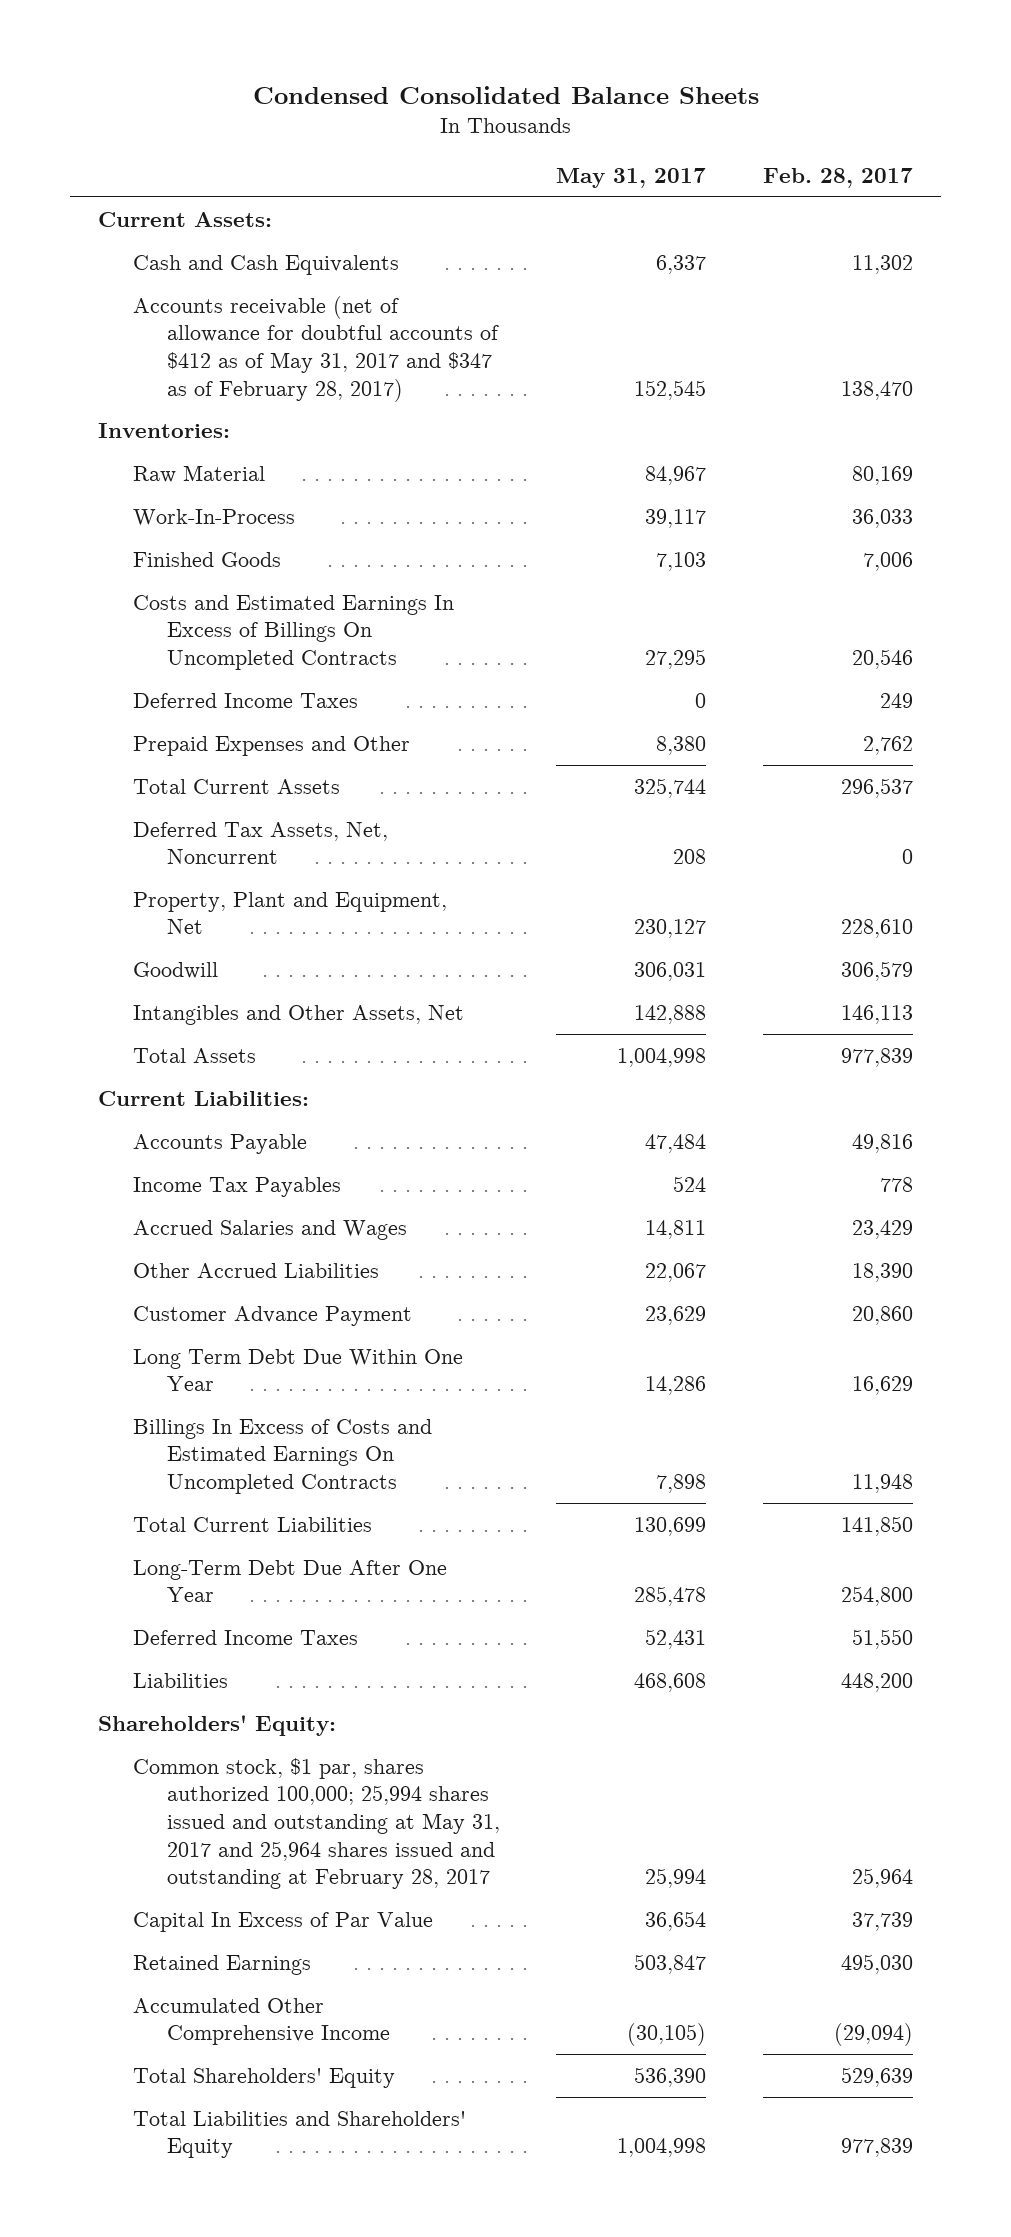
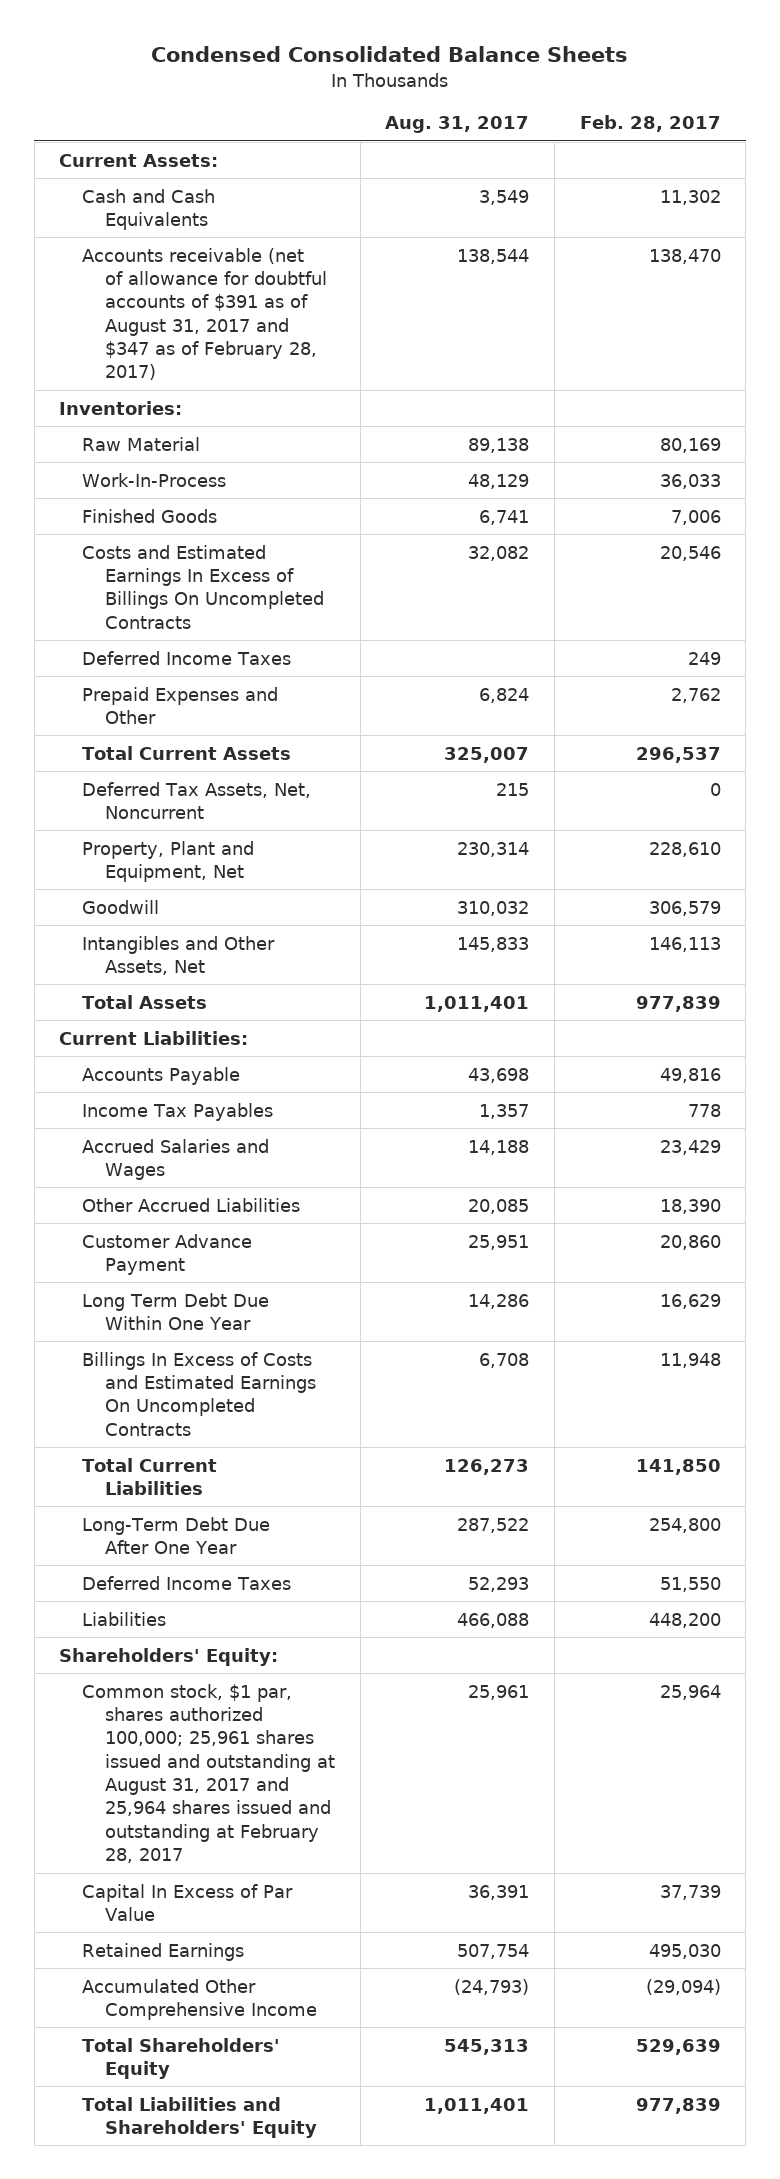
[556,167,707,188] May 31, 2017 -> none
none -> [385,116,530,134] Aug. 31, 2017
[132,295,499,402] Accounts receivable (net of allowance for doubtful accounts of $412 as of May 31, 2017 and $347 as of February 28, 2017) -> [82,247,328,381] Accounts receivable (net of allowance for doubtful accounts of $391 as of August 31, 2017 and $347 as of February 28, 2017)
[132,1757,500,1890] Common stock, $1 par, shares authorized 100,000; 25,994 shares issued and outstanding at May 31, 2017 and 25,964 shares issued and outstanding at February 28, 2017 -> [82,1683,336,1864] Common stock, $1 par, shares authorized 100,000; 25,961 shares issued and outstanding at August 31, 2017 and 25,964 shares issued and outstanding at February 28, 2017

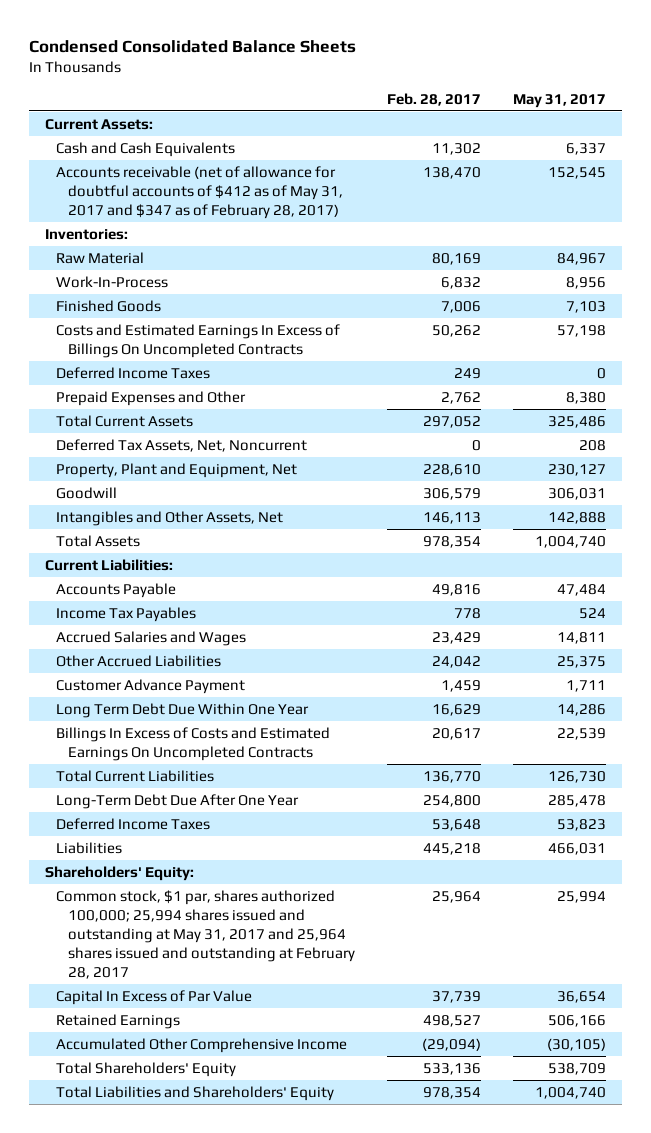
[385,116,530,134] Aug. 31, 2017 -> none
none -> [512,93,606,108] May 31, 2017
[82,247,328,381] Accounts receivable (net of allowance for doubtful accounts of $391 as of August 31, 2017 and $347 as of February 28, 2017) -> [56,165,344,219] Accounts receivable (net of allowance for doubtful accounts of $412 as of May 31, 2017 and $347 as of February 28, 2017)
[659,473,721,489] 36,033 -> [441,276,482,289] 6,832
[659,545,721,561] 20,546 -> [432,324,482,337] 50,262
[635,746,721,763] 296,537 -> [423,415,482,428] 297,052
[635,995,721,1012] 977,839 -> [423,535,482,548] 978,354
[659,1198,721,1214] 18,390 -> [432,655,482,668] 24,042
[659,1234,721,1250] 20,860 -> [441,679,482,692] 1,459
[659,1352,721,1368] 11,948 -> [432,727,482,740] 20,617
[635,1458,721,1475] 141,850 -> [423,770,482,783] 136,770
[659,1576,721,1592] 51,550 -> [432,818,482,831] 53,648
[648,1612,721,1628] 448,200 -> [423,842,482,855] 445,218
[82,1683,336,1864] Common stock, $1 par, shares authorized 100,000; 25,961 shares issued and outstanding at August 31, 2017 and 25,964 shares issued and outstanding at February 28, 2017 -> [56,889,356,980] Common stock, $1 par, shares authorized 100,000; 25,994 shares issued and outstanding at May 31, 2017 and 25,964 shares issued and outstanding at February 28, 2017
[648,1943,721,1959] 495,030 -> [423,1014,482,1027] 498,527
[635,2038,721,2055] 529,639 -> [423,1062,482,1075] 533,136
[635,2097,721,2114] 977,839 -> [423,1086,482,1099] 978,354

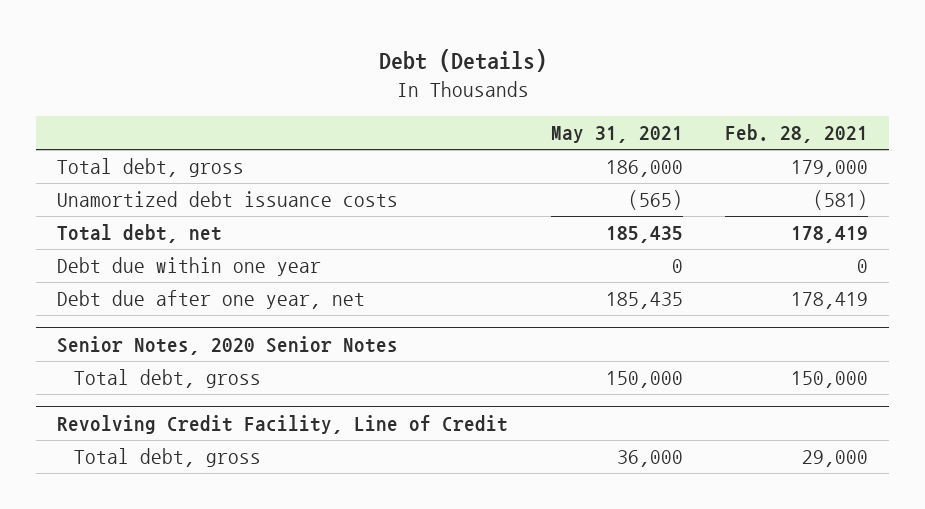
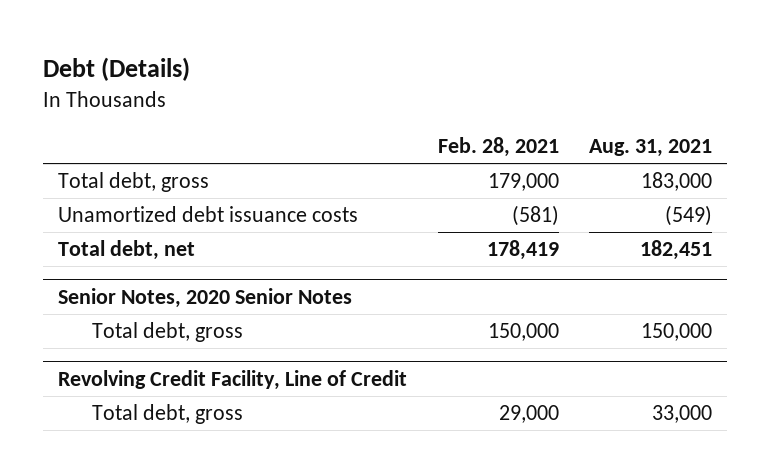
[550,126,683,144] May 31, 2021 -> none
none -> [588,139,712,158] Aug. 31, 2021
[57,257,322,277] Debt due within one year -> none
[57,290,366,310] Debt due after one year, net -> none

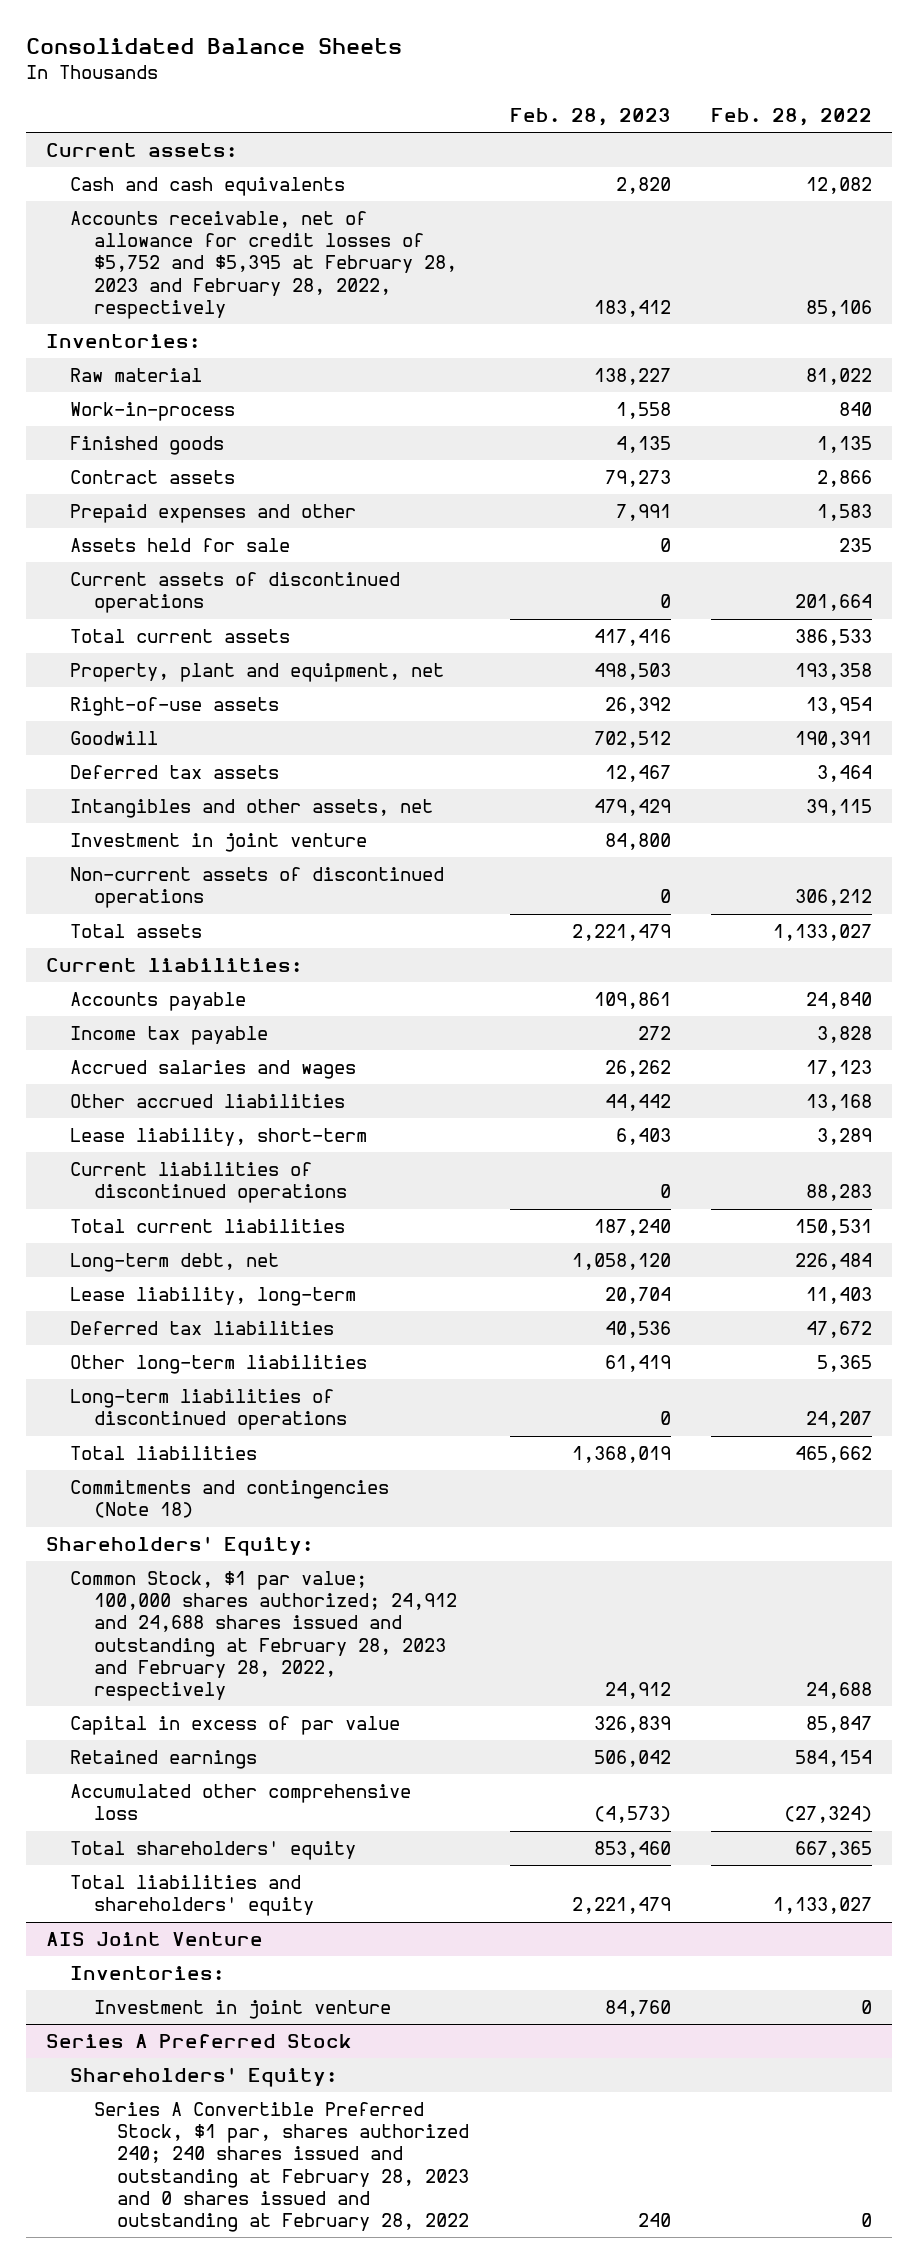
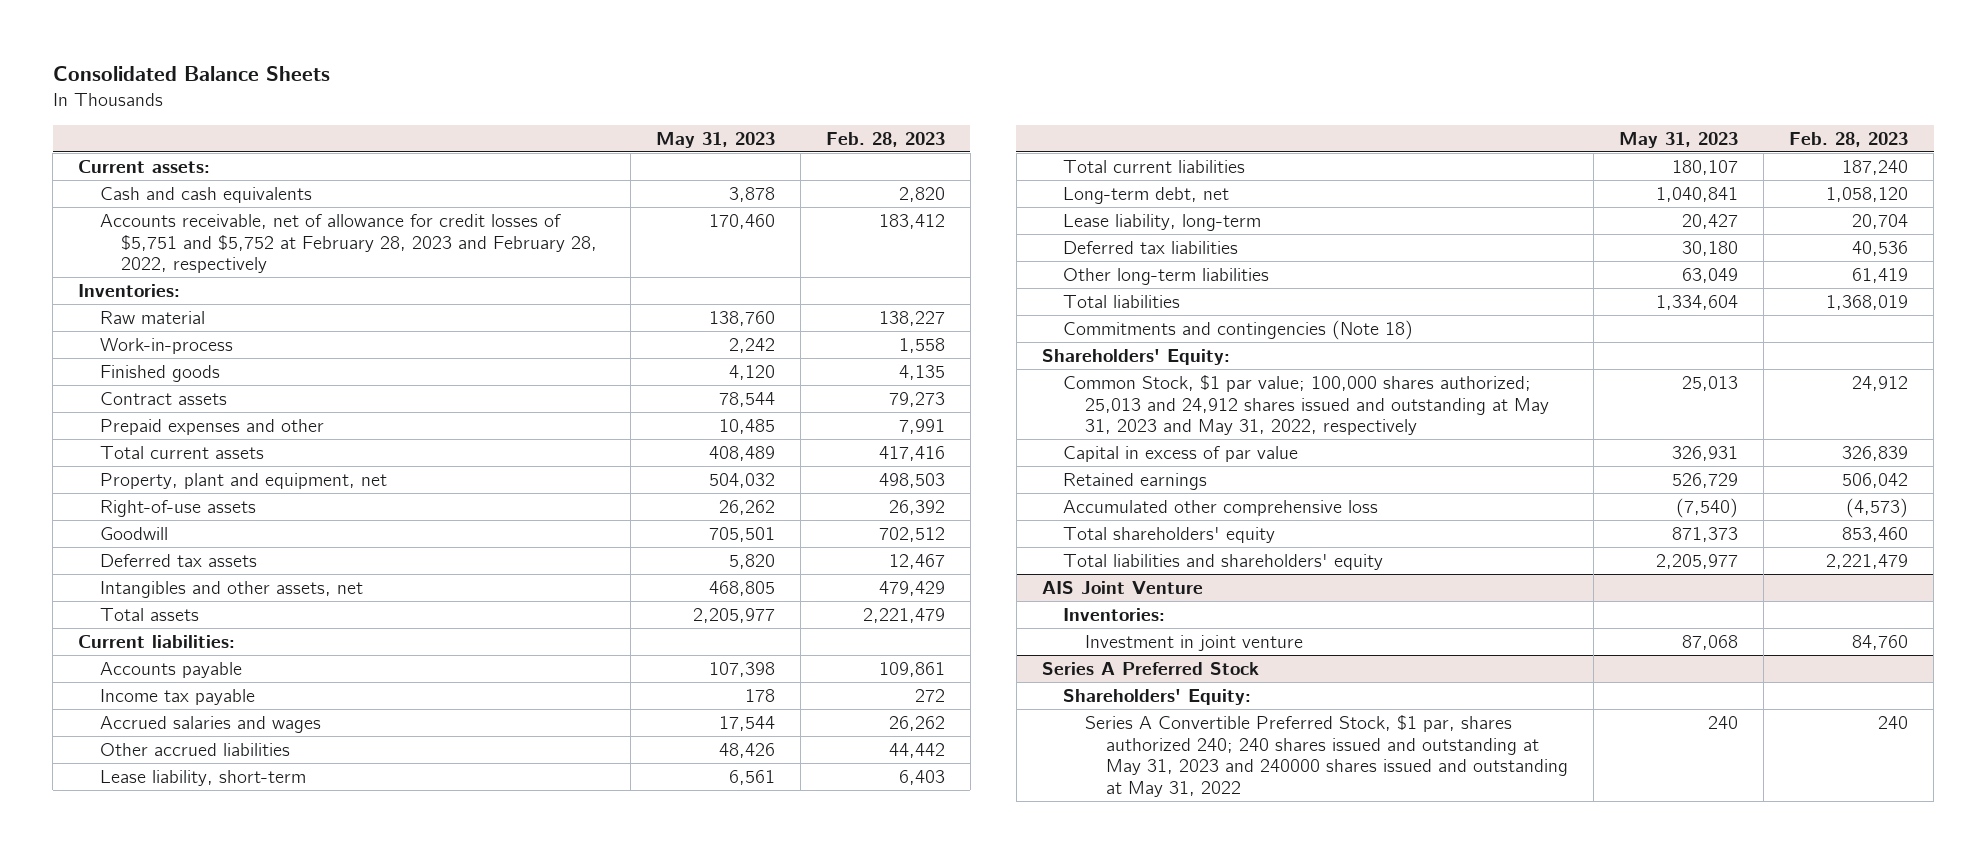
[711,107,873,126] Feb. 28, 2022 -> none
none -> [655,131,775,148] May 31, 2023
[69,211,457,319] Accounts receivable, net of allowance for credit losses of $5,752 and $5,395 at February 28, 2023 and February 28, 2022, respectively -> [99,214,598,274] Accounts receivable, net of allowance for credit losses of $5,751 and $5,752 at February 28, 2023 and February 28, 2022, respectively
[69,538,290,553] Assets held for sale -> none
[69,572,400,614] Current assets of discontinued operations -> none
[69,833,367,853] Investment in joint venture -> none
[69,867,444,909] Non-current assets of discontinued operations -> none
[69,1162,347,1204] Current liabilities of discontinued operations -> none
[69,1389,347,1431] Long-term liabilities of discontinued operations -> none
[69,1571,457,1701] Common Stock, $1 par value; 100,000 shares authorized; 24,912 and 24,688 shares issued and outstanding at February 28, 2023 and February 28, 2022, respectively -> [1063,375,1549,436] Common Stock, $1 par value; 100,000 shares authorized; 25,013 and 24,912 shares issued and outstanding at May 31, 2023 and May 31, 2022, respectively
[93,2102,470,2232] Series A Convertible Preferred Stock, $1 par, shares authorized 240; 240 shares issued and outstanding at February 28, 2023 and 0 shares issued and outstanding at February 28, 2022 -> [1084,715,1569,797] Series A Convertible Preferred Stock, $1 par, shares authorized 240; 240 shares issued and outstanding at May 31, 2023 and 240000 shares issued and outstanding at May 31, 2022

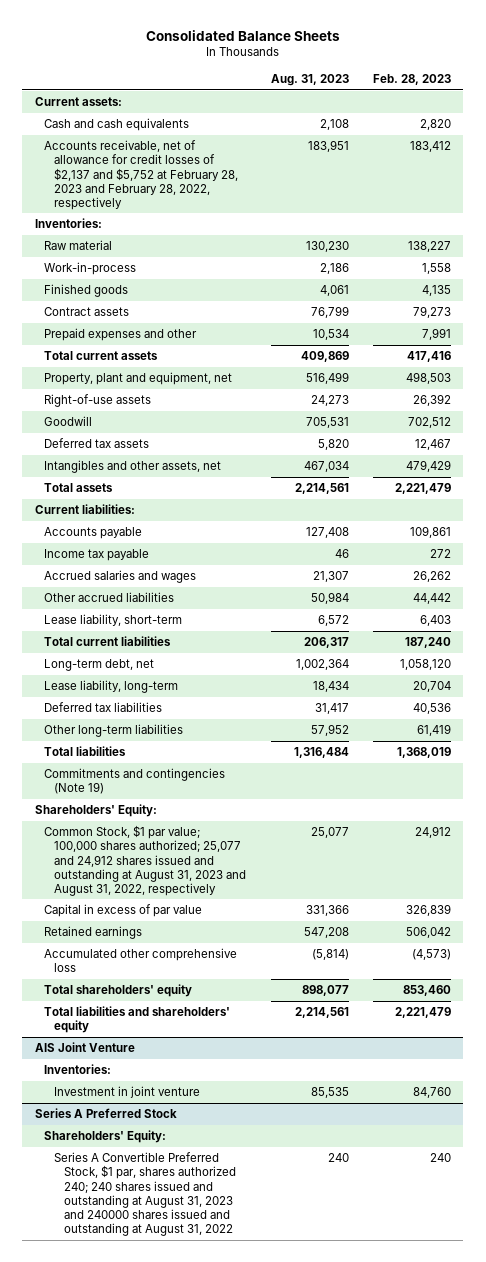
[655,131,775,148] May 31, 2023 -> none
none -> [270,74,349,87] Aug. 31, 2023
[99,214,598,274] Accounts receivable, net of allowance for credit losses of $5,751 and $5,752 at February 28, 2023 and February 28, 2022, respectively -> [44,140,239,210] Accounts receivable, net of allowance for credit losses of $2,137 and $5,752 at February 28, 2023 and February 28, 2022, respectively
[1063,320,1414,341] Commitments and contingencies (Note 18) -> [44,768,226,795] Commitments and contingencies (Note 19)
[1063,375,1549,436] Common Stock, $1 par value; 100,000 shares authorized; 25,013 and 24,912 shares issued and outstanding at May 31, 2023 and May 31, 2022, respectively -> [44,825,247,896] Common Stock, $1 par value; 100,000 shares authorized; 25,077 and 24,912 shares issued and outstanding at August 31, 2023 and August 31, 2022, respectively
[1084,715,1569,797] Series A Convertible Preferred Stock, $1 par, shares authorized 240; 240 shares issued and outstanding at May 31, 2023 and 240000 shares issued and outstanding at May 31, 2022 -> [54,1152,237,1237] Series A Convertible Preferred Stock, $1 par, shares authorized 240; 240 shares issued and outstanding at August 31, 2023 and 240000 shares issued and outstanding at August 31, 2022

